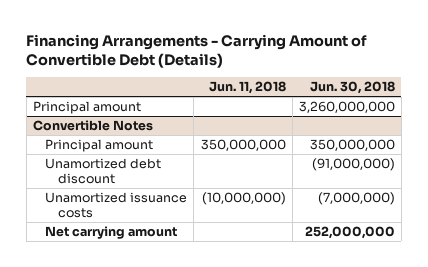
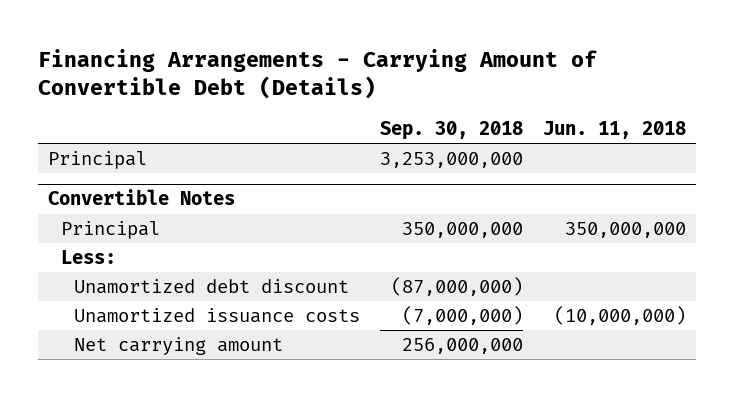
[309,81,395,95] Jun. 30, 2018 -> none
none -> [380,120,524,140] Sep. 30, 2018
[32,100,141,114] Principal amount -> [48,151,148,170] Principal
[45,138,154,152] Principal amount -> [61,221,161,240] Principal
none -> [61,250,117,265] Less:

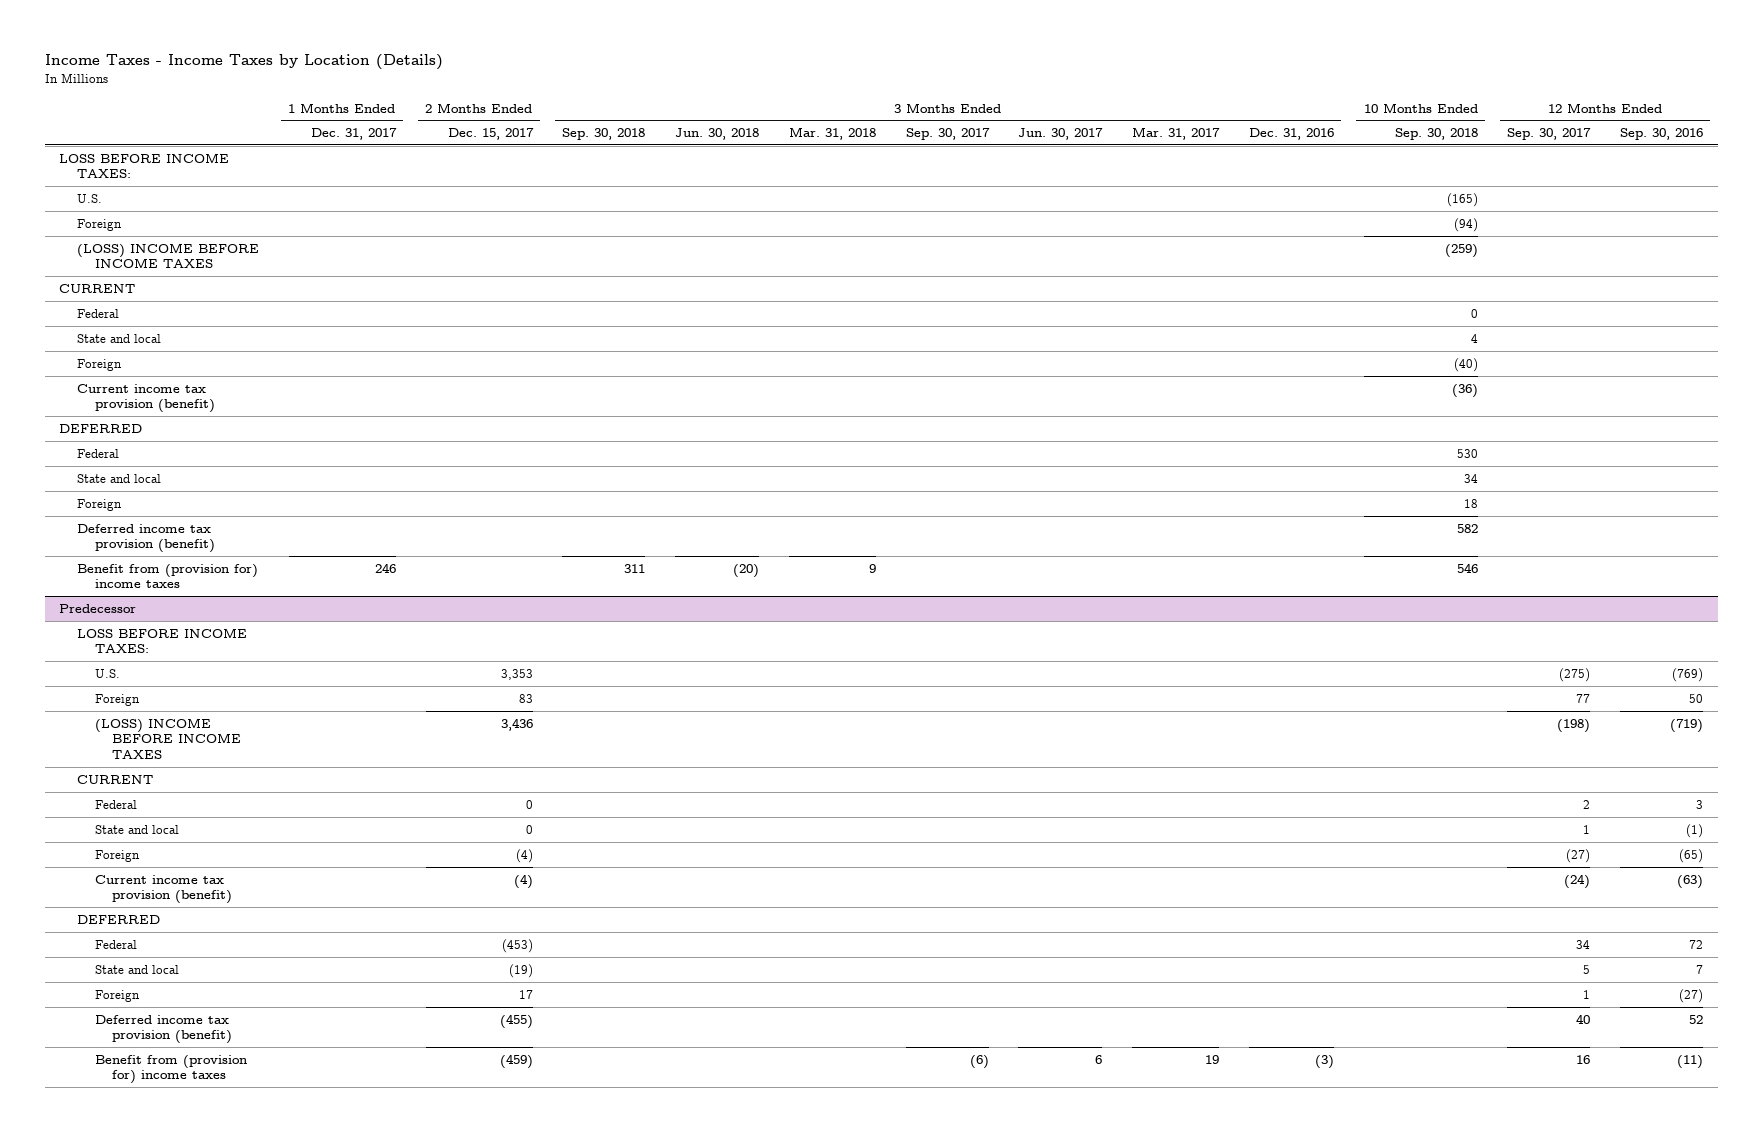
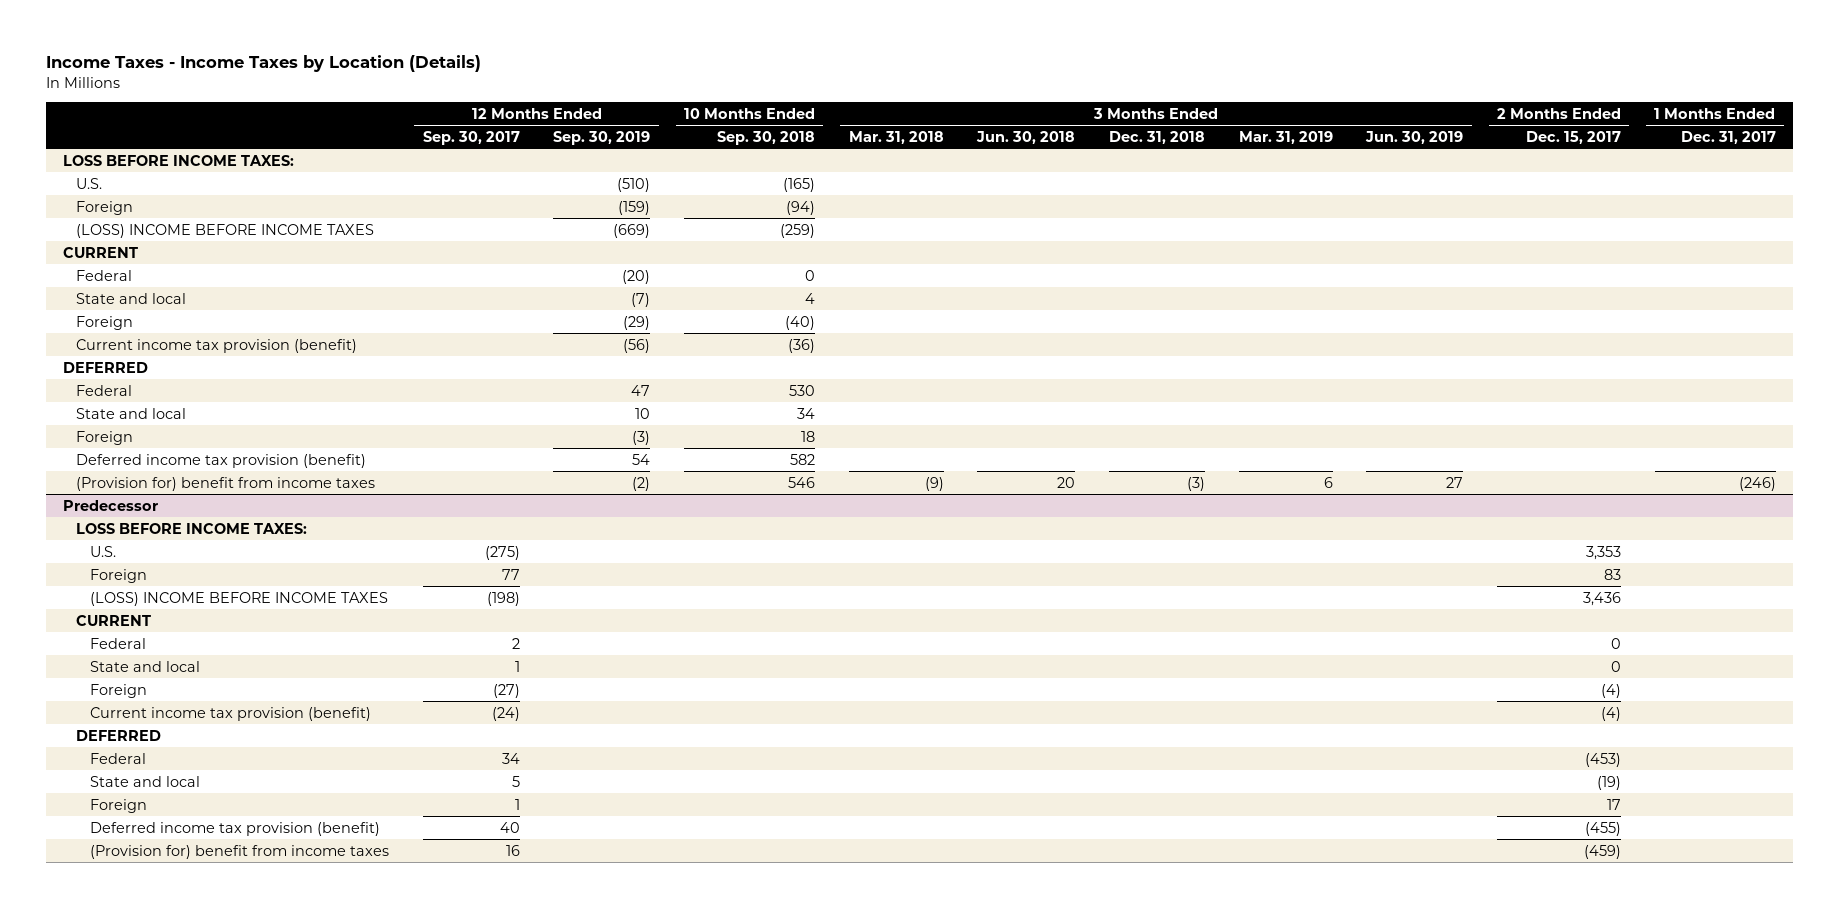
[562,128,646,141] Sep. 30, 2018 -> none
[905,128,990,141] Sep. 30, 2017 -> none
[1018,128,1104,141] Jun. 30, 2017 -> none
[1132,127,1221,141] Mar. 31, 2017 -> none
[1248,128,1334,141] Dec. 31, 2016 -> none
[1619,128,1703,141] Sep. 30, 2016 -> none
none -> [553,131,651,146] Sep. 30, 2019
none -> [1109,131,1206,145] Dec. 31, 2018
none -> [1238,131,1333,145] Mar. 31, 2019
none -> [1365,131,1464,145] Jun. 30, 2019
[77,563,259,589] Benefit from (provision for) income taxes -> [76,476,376,491] (Provision for) benefit from income taxes
[374,562,396,573] 246 -> [1738,476,1776,491] (246)
[733,563,760,578] (20) -> [1057,476,1076,488] 20
[868,563,876,573] 9 -> [924,476,944,491] (9)
[94,1054,247,1085] Benefit from (provision for) income taxes -> [90,844,390,859] (Provision for) benefit from income taxes

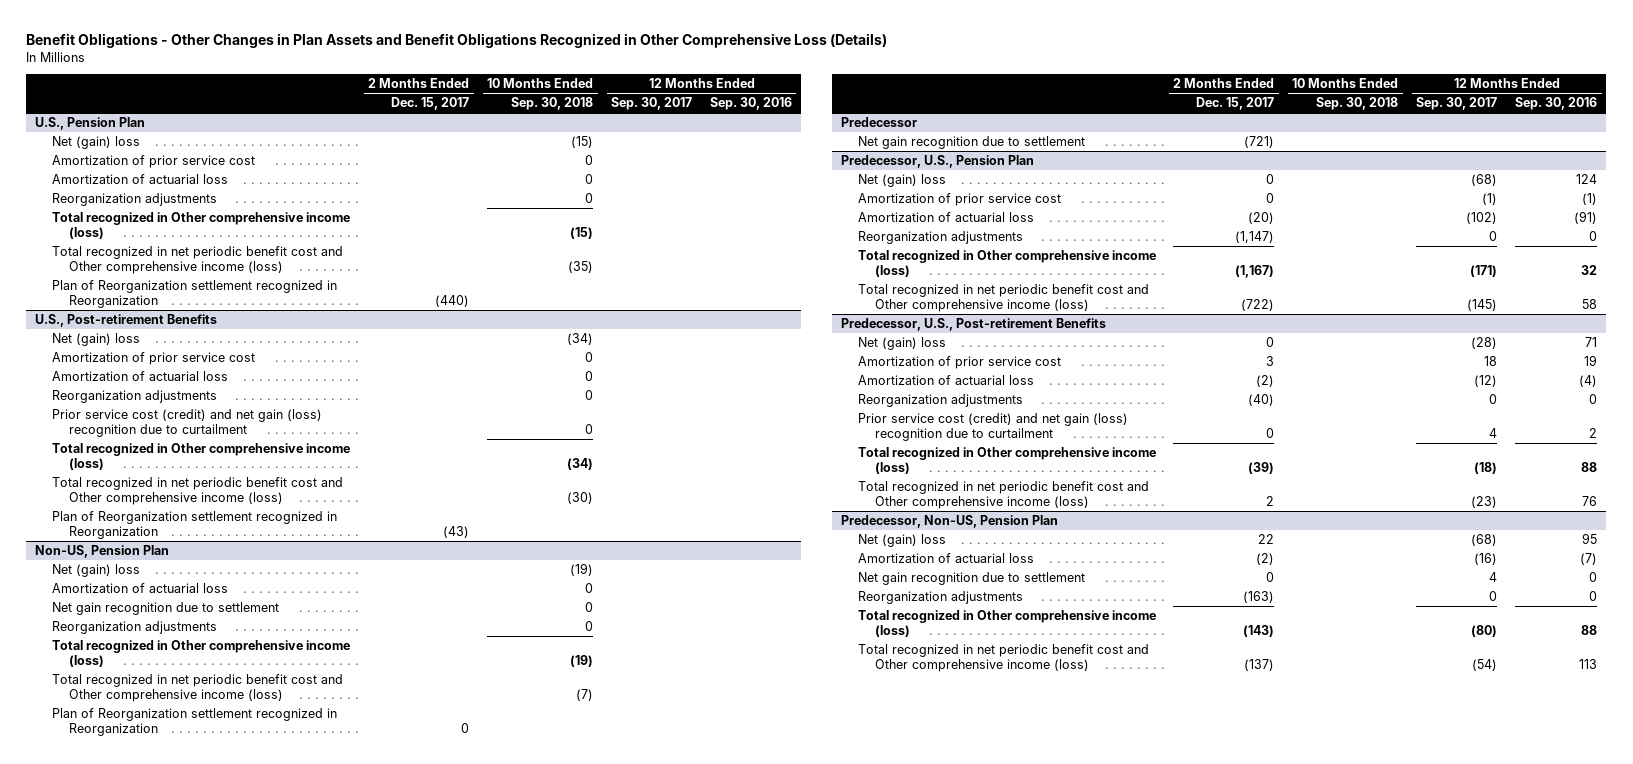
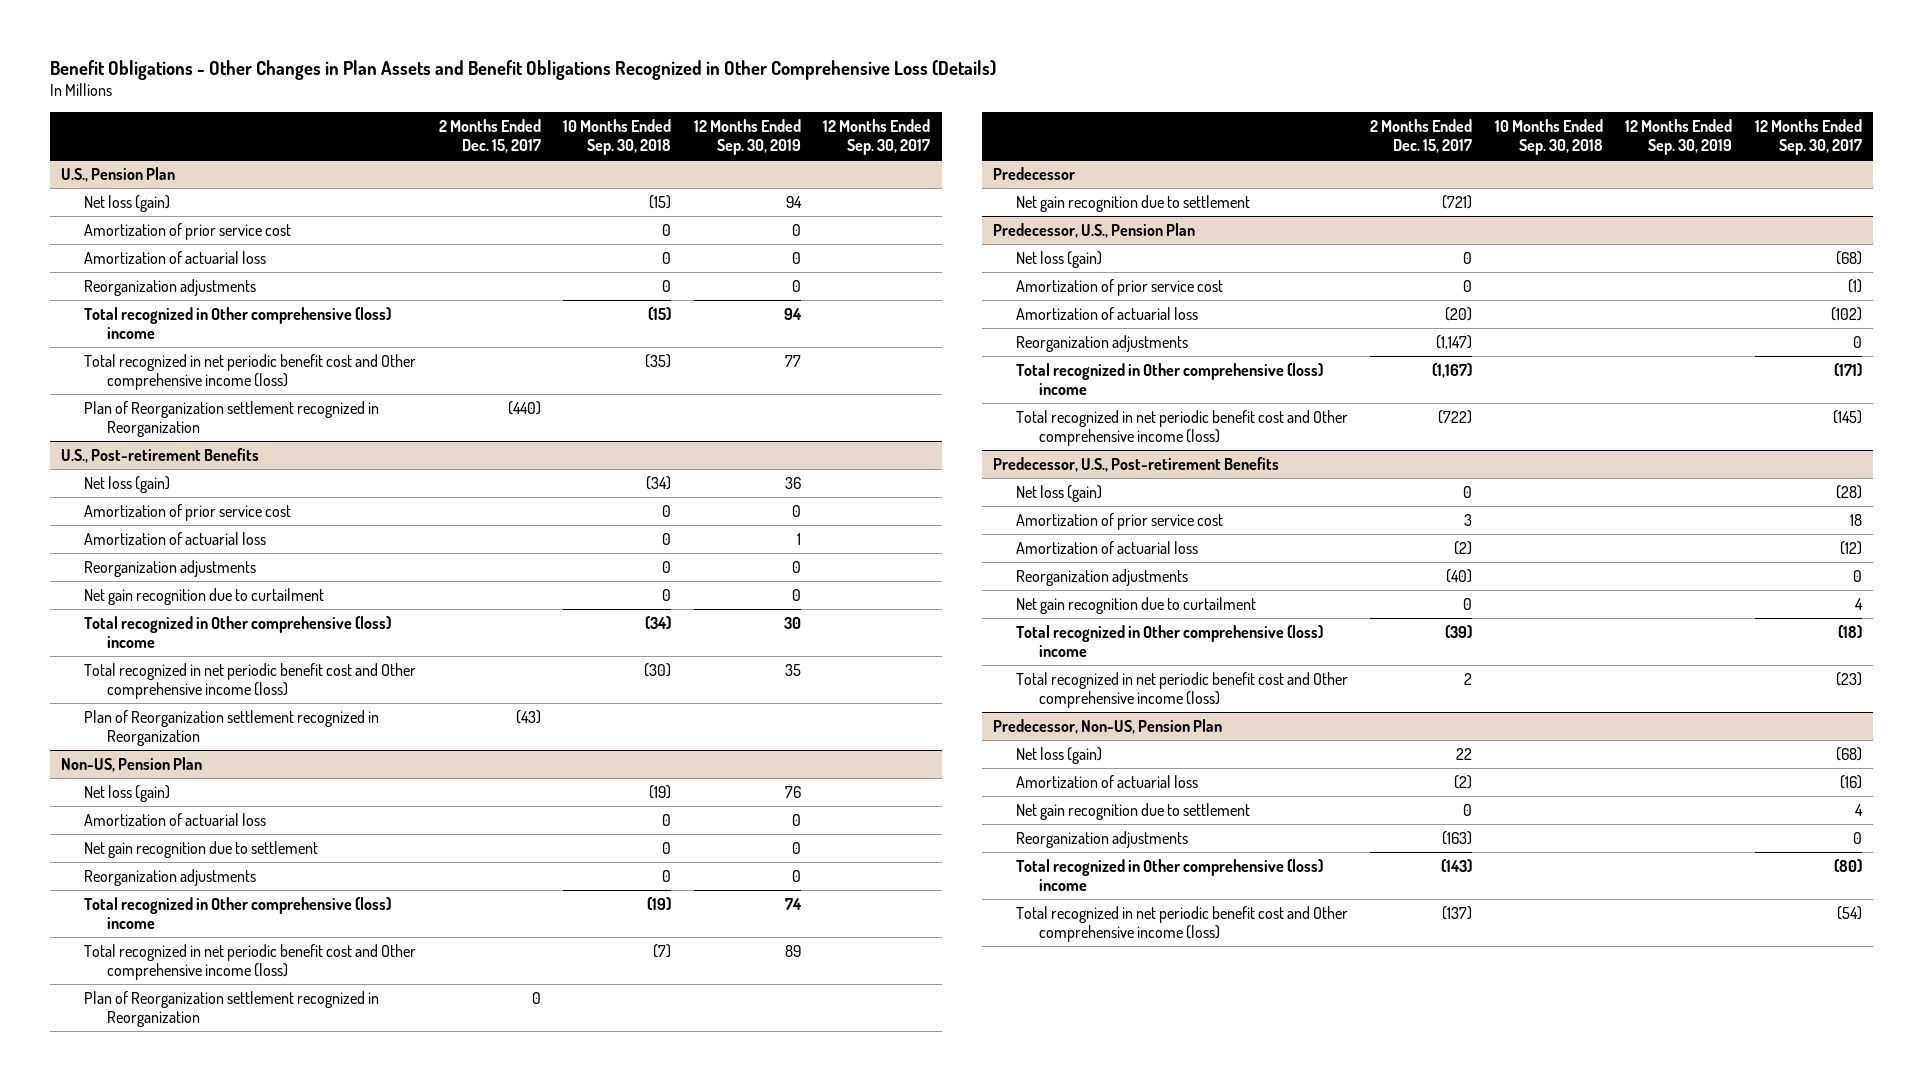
[710,97,793,111] Sep. 30, 2016 -> none
none -> [693,119,801,156] 12 Months Ended Sep. 30, 2019
[52,135,141,149] Net (gain) loss -> [84,194,171,212] Net loss (gain)
[52,211,351,240] Total recognized in Other comprehensive income (loss) -> [84,306,392,339] Total recognized in Other comprehensive (loss) income
[52,332,141,346] Net (gain) loss -> [84,475,171,493] Net loss (gain)
[52,408,323,438] Prior service cost (credit) and net gain (loss) recognition due to curtailment -> [84,587,325,605] Net gain recognition due to curtailment
[52,442,351,471] Total recognized in Other comprehensive income (loss) -> [84,615,392,648] Total recognized in Other comprehensive (loss) income
[52,563,141,577] Net (gain) loss -> [84,784,171,802] Net loss (gain)
[52,639,351,668] Total recognized in Other comprehensive income (loss) -> [84,896,392,929] Total recognized in Other comprehensive (loss) income
[857,173,946,187] Net (gain) loss -> [1015,250,1102,268] Net loss (gain)
[857,249,1156,278] Total recognized in Other comprehensive income (loss) -> [1015,362,1323,395] Total recognized in Other comprehensive (loss) income
[857,336,946,350] Net (gain) loss -> [1015,484,1102,502] Net loss (gain)
[857,412,1128,442] Prior service cost (credit) and net gain (loss) recognition due to curtailment -> [1015,596,1256,614] Net gain recognition due to curtailment
[857,446,1156,475] Total recognized in Other comprehensive income (loss) -> [1015,624,1323,657] Total recognized in Other comprehensive (loss) income
[857,533,946,547] Net (gain) loss -> [1015,746,1102,764] Net loss (gain)
[857,609,1156,638] Total recognized in Other comprehensive income (loss) -> [1015,858,1323,891] Total recognized in Other comprehensive (loss) income

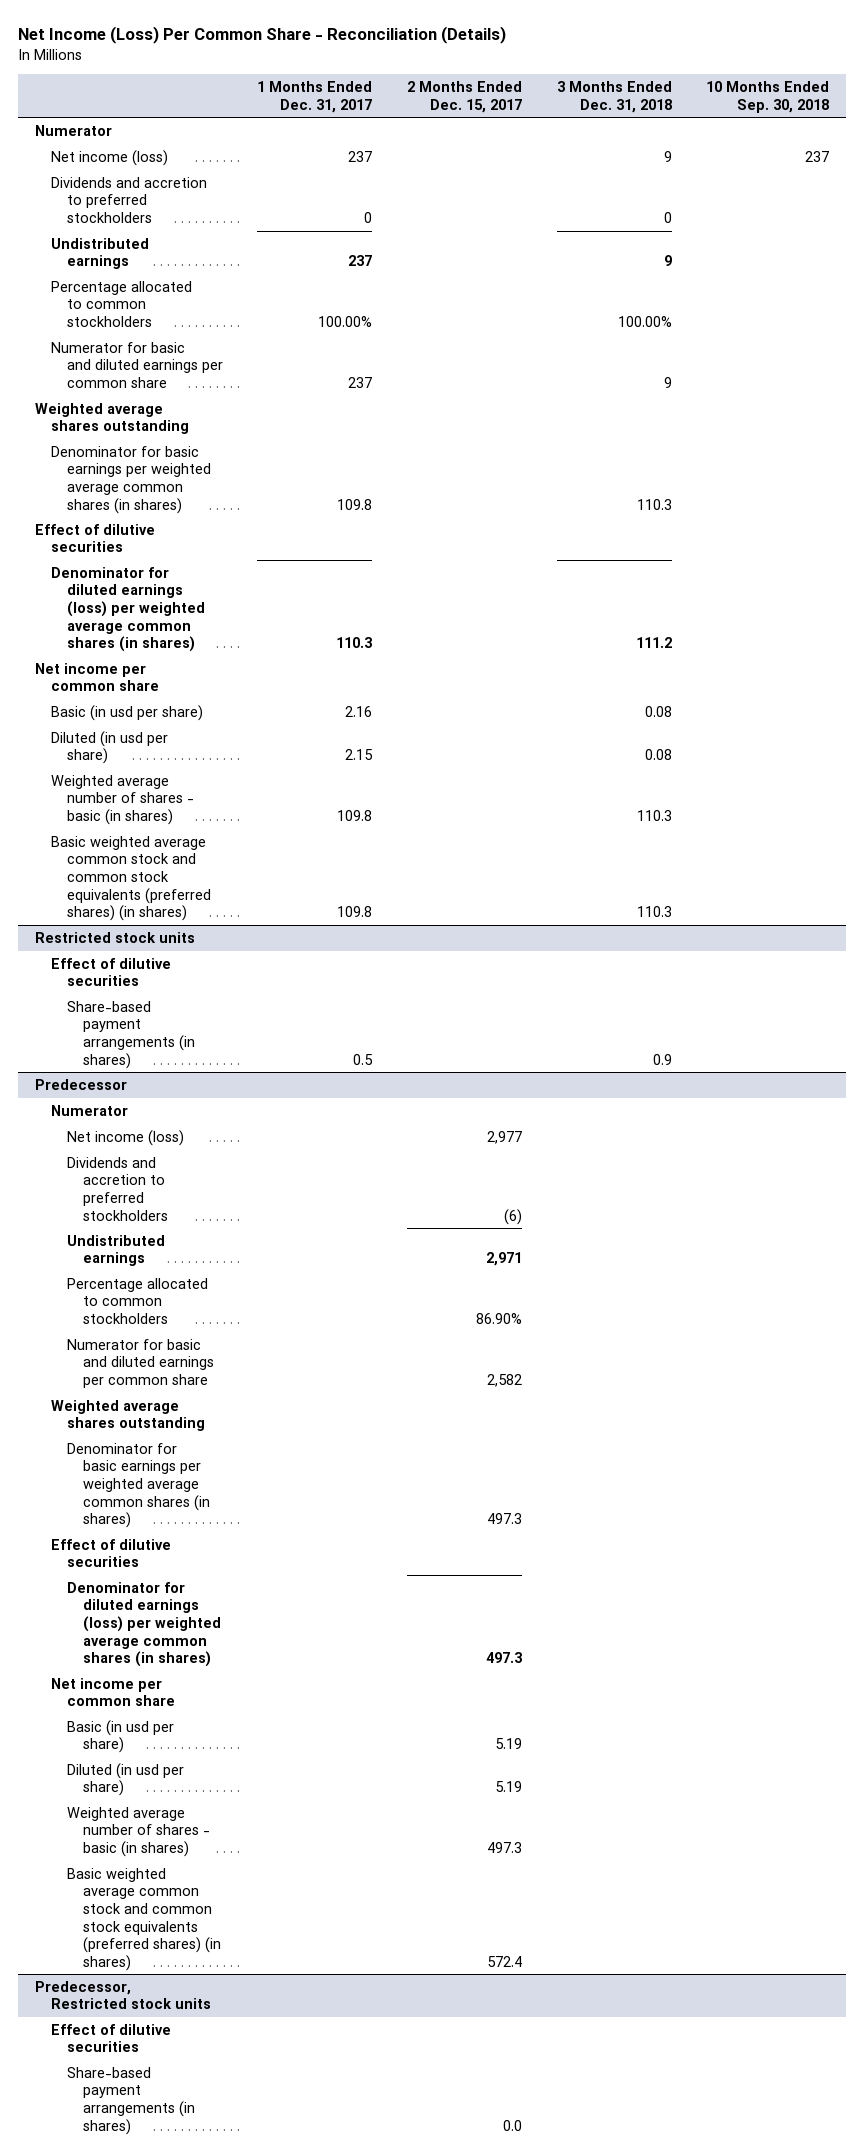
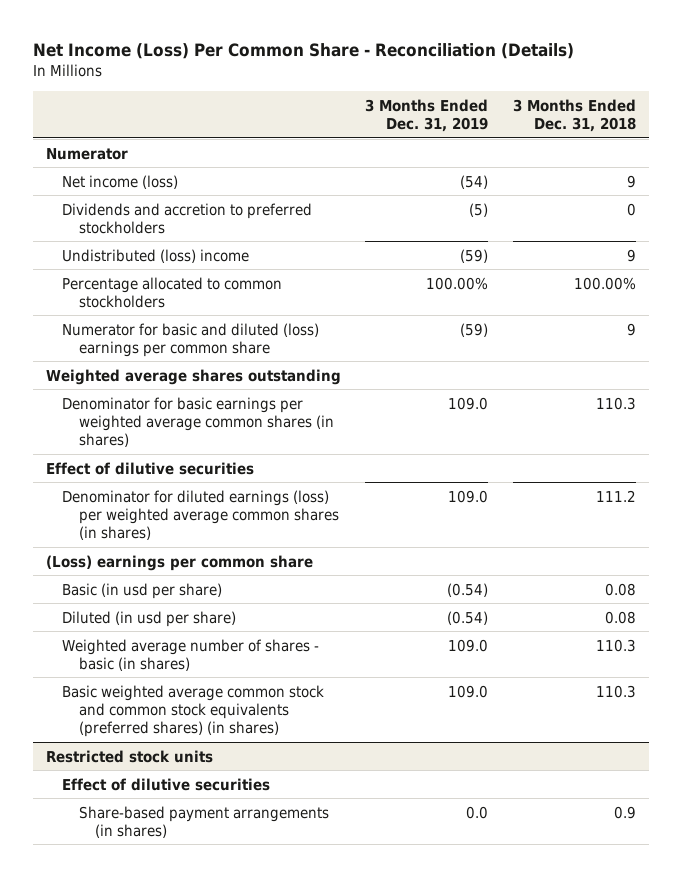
[257,81,373,113] 1 Months Ended Dec. 31, 2017 -> none
[407,81,523,113] 2 Months Ended Dec. 15, 2017 -> none
[706,81,830,113] 10 Months Ended Sep. 30, 2018 -> none
none -> [365,98,489,133] 3 Months Ended Dec. 31, 2019
[51,237,150,270] Undistributed earnings -> [62,248,250,263] Undistributed (loss) income
[51,341,223,389] Numerator for basic and diluted earnings per common share -> [62,322,320,357] Numerator for basic and diluted (loss) earnings per common share
[35,662,160,692] Net income per common share -> [45,554,313,571] (Loss) earnings per common share
[35,1078,128,1090] Predecessor -> none
[51,1104,129,1116] Numerator -> none
[66,1129,184,1146] Net income (loss) -> none
[66,1156,168,1221] Dividends and accretion to preferred stockholders -> none
[66,1234,165,1267] Undistributed earnings -> none
[66,1277,208,1325] Percentage allocated to common stockholders -> none
[66,1338,214,1389] Numerator for basic and diluted earnings per common share -> none
[51,1399,205,1432] Weighted average shares outstanding -> none
[66,1442,210,1529] Denominator for basic earnings per weighted average common shares (in shares) -> none
[51,1538,172,1568] Effect of dilutive securities -> none
[66,1581,221,1668] Denominator for diluted earnings (loss) per weighted average common shares (in shares) -> none
[51,1677,175,1707] Net income per common share -> none
[66,1719,174,1754] Basic (in usd per share) -> none
[66,1762,184,1797] Diluted (in usd per share) -> none
[66,1806,210,1858] Weighted average number of shares - basic (in shares) -> none
[66,1867,221,1971] Basic weighted average common stock and common stock equivalents (preferred shares) (in shares) -> none
[35,1980,212,2010] Predecessor, Restricted stock units -> none
[51,2023,172,2053] Effect of dilutive securities -> none
[66,2066,195,2135] Share-based payment arrangements (in shares) -> none

